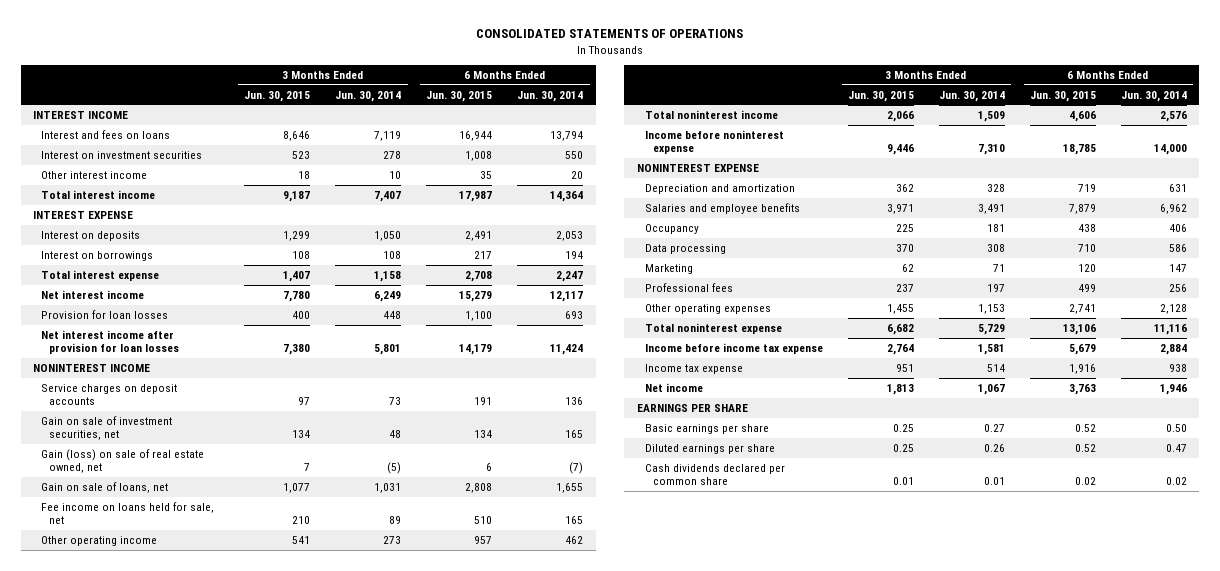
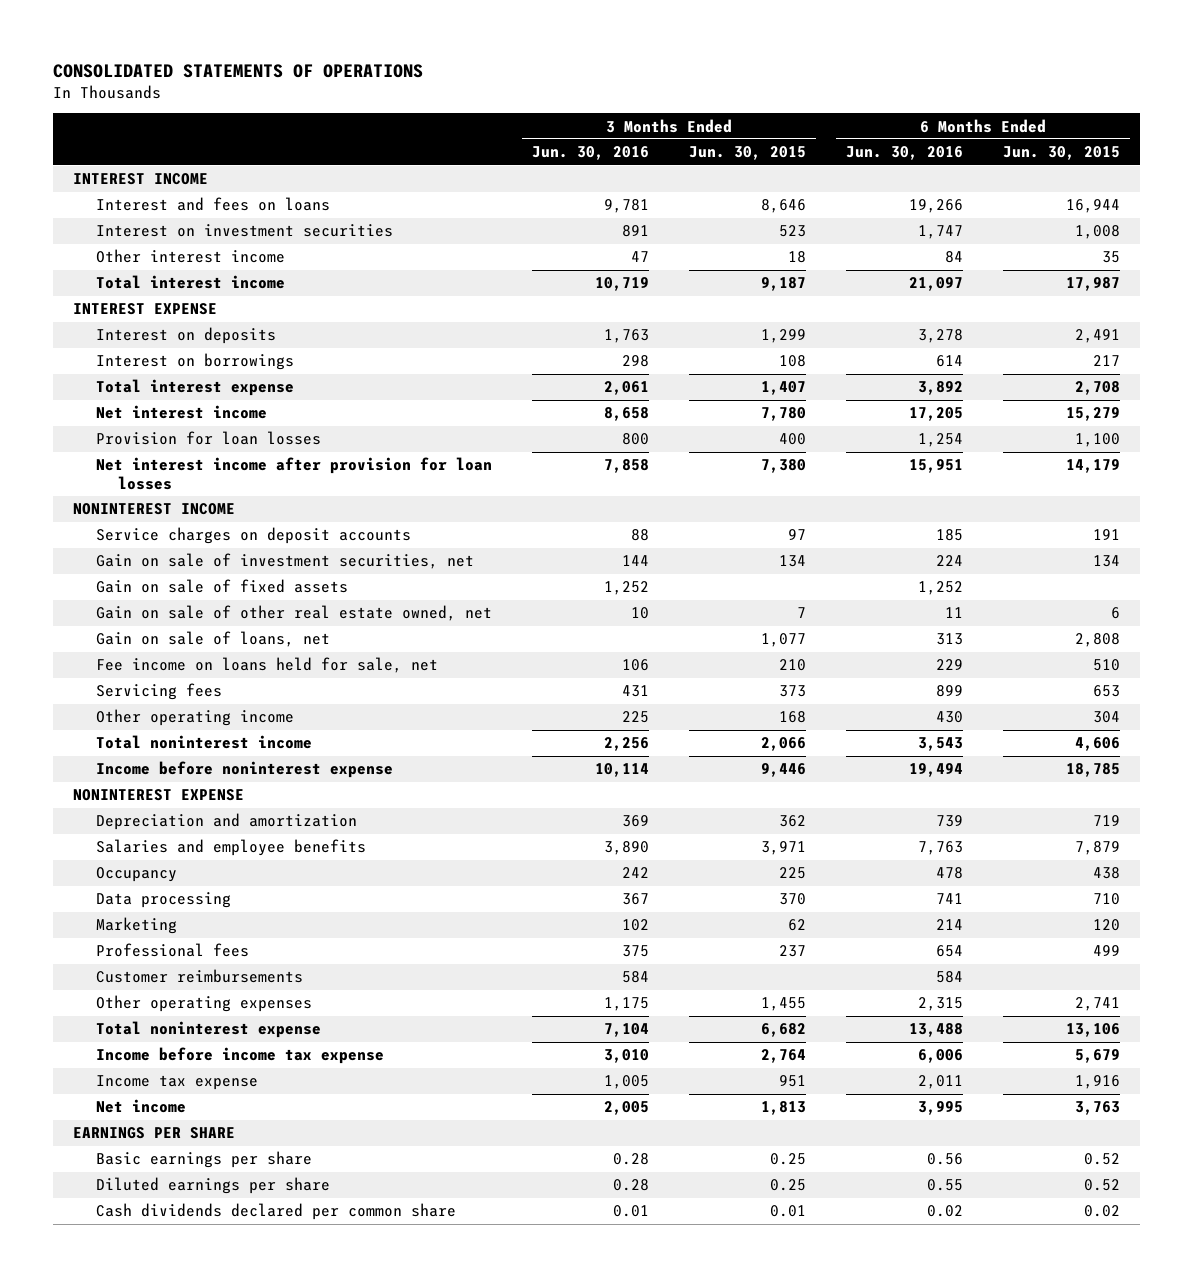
[335,90,402,102] Jun. 30, 2014 -> none
[517,90,584,102] Jun. 30, 2014 -> none
none -> [531,146,649,161] Jun. 30, 2016
none -> [845,146,963,161] Jun. 30, 2016
none -> [95,579,348,594] Gain on sale of fixed assets
[41,448,205,474] Gain (loss) on sale of real estate owned, net -> [95,605,492,622] Gain on sale of other real estate owned, net
none -> [95,683,222,701] Servicing fees
[292,535,311,544] 541 -> [778,711,806,724] 168
[474,535,493,544] 957 -> [1092,711,1120,724] 304
none -> [95,969,303,984] Customer reimbursements

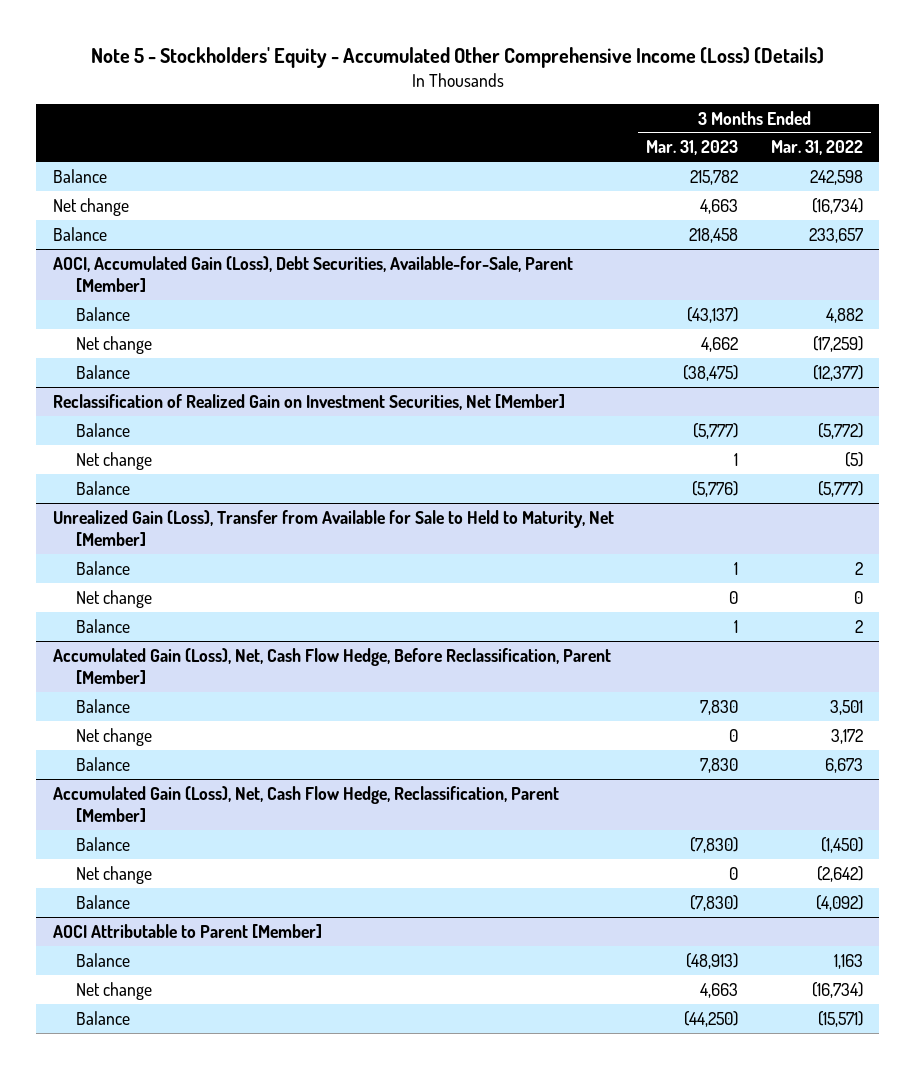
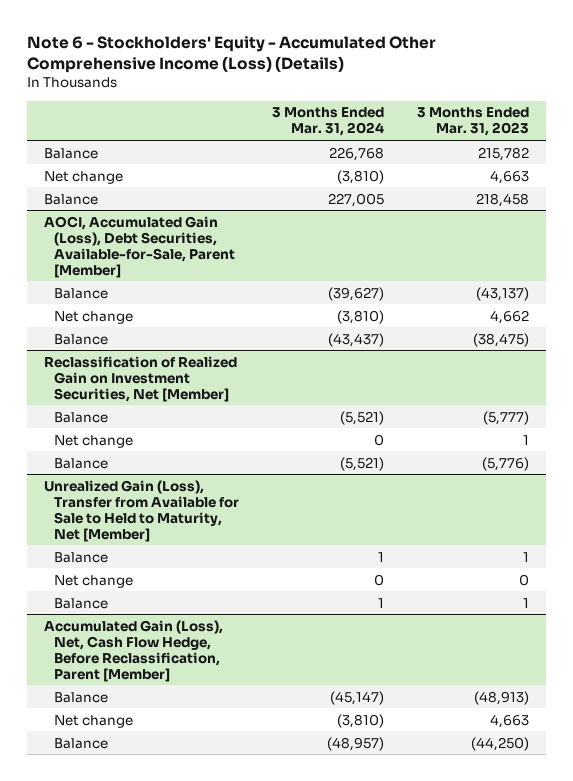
[90,47,824,69] Note 5 - Stockholders' Equity - Accumulated Other Comprehensive Income (Loss) (Details) -> [27,36,437,74] Note 6 - Stockholders' Equity - Accumulated Other Comprehensive Income (Loss) (Details)
[771,140,864,156] Mar. 31, 2022 -> none
none -> [271,107,384,137] 3 Months Ended Mar. 31, 2024
[76,698,131,713] Balance -> none
[76,727,153,746] Net change -> none
[76,756,131,771] Balance -> none
[52,785,559,823] Accumulated Gain (Loss), Net, Cash Flow Hedge, Reclassification, Parent [Member] -> none
[76,836,131,851] Balance -> none
[76,865,153,884] Net change -> none
[76,894,131,909] Balance -> none
[52,923,322,938] AOCI Attributable to Parent [Member] -> none

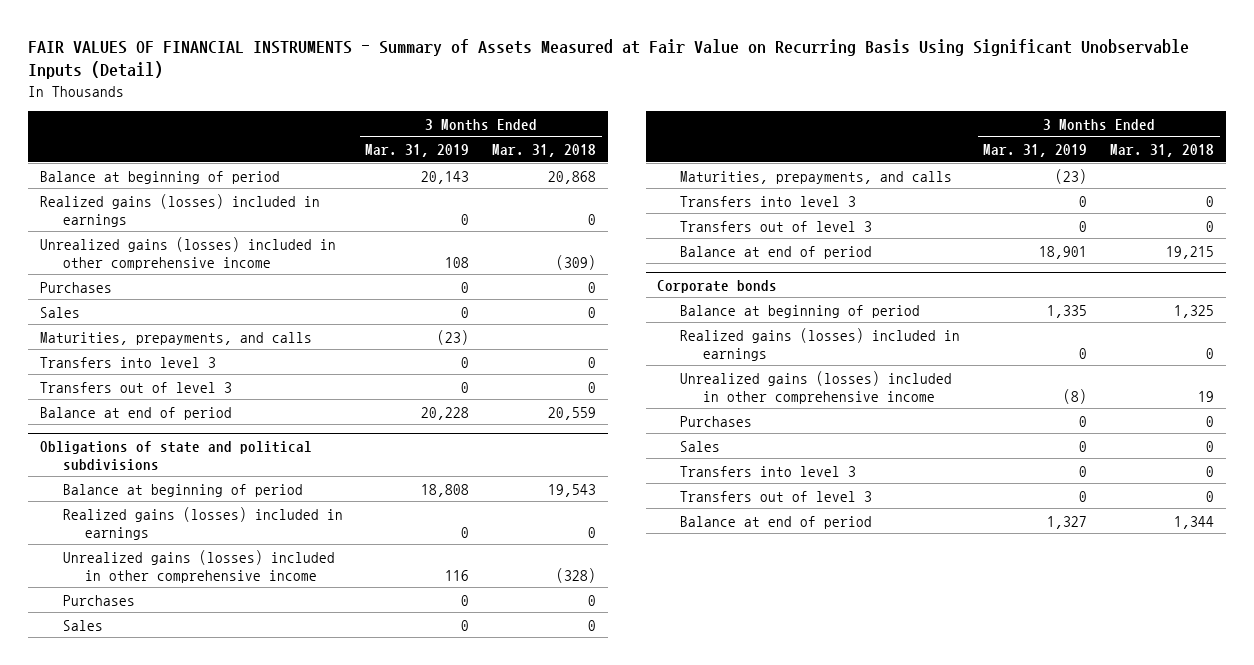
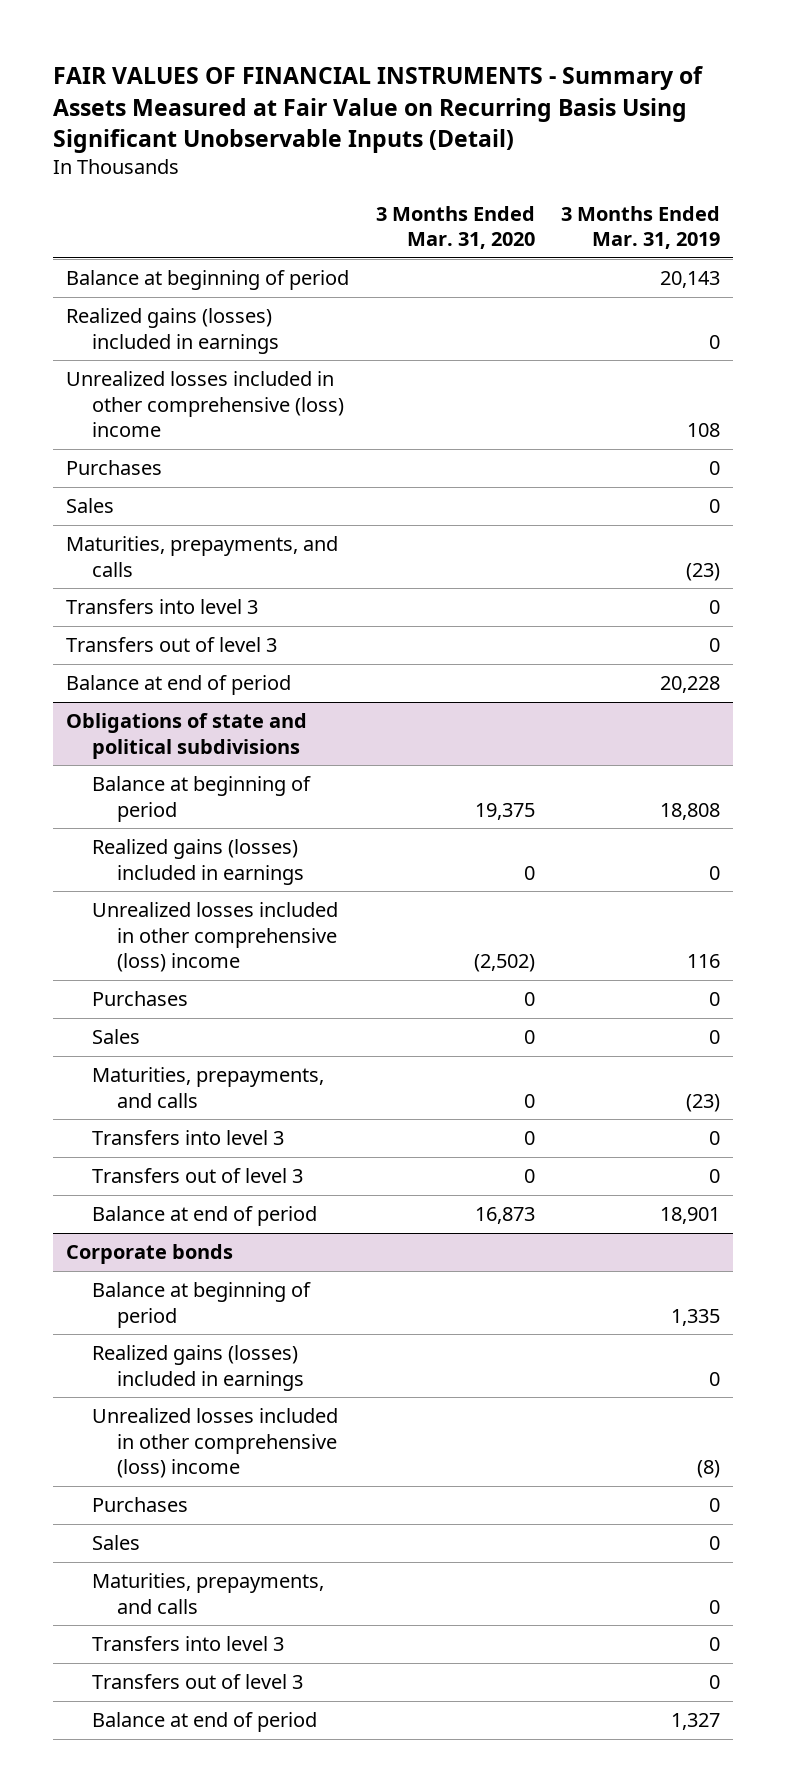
[492,143,597,157] Mar. 31, 2018 -> none
none -> [375,205,535,250] 3 Months Ended Mar. 31, 2020
[39,236,336,270] Unrealized gains (losses) included in other comprehensive income -> [66,371,344,438] Unrealized losses included in other comprehensive (loss) income
[62,549,335,583] Unrealized gains (losses) included in other comprehensive income -> [91,902,338,973] Unrealized losses included in other comprehensive (loss) income
[680,370,953,404] Unrealized gains (losses) included in other comprehensive income -> [91,1408,338,1479] Unrealized losses included in other comprehensive (loss) income
none -> [91,1573,324,1614] Maturities, prepayments, and calls

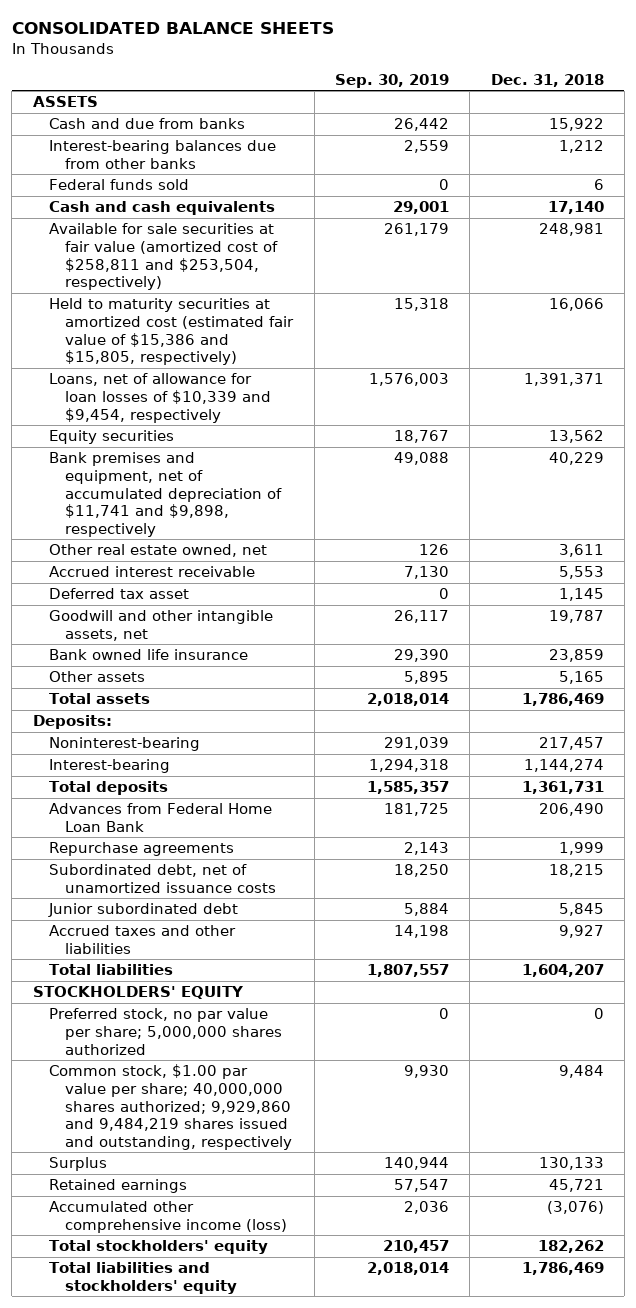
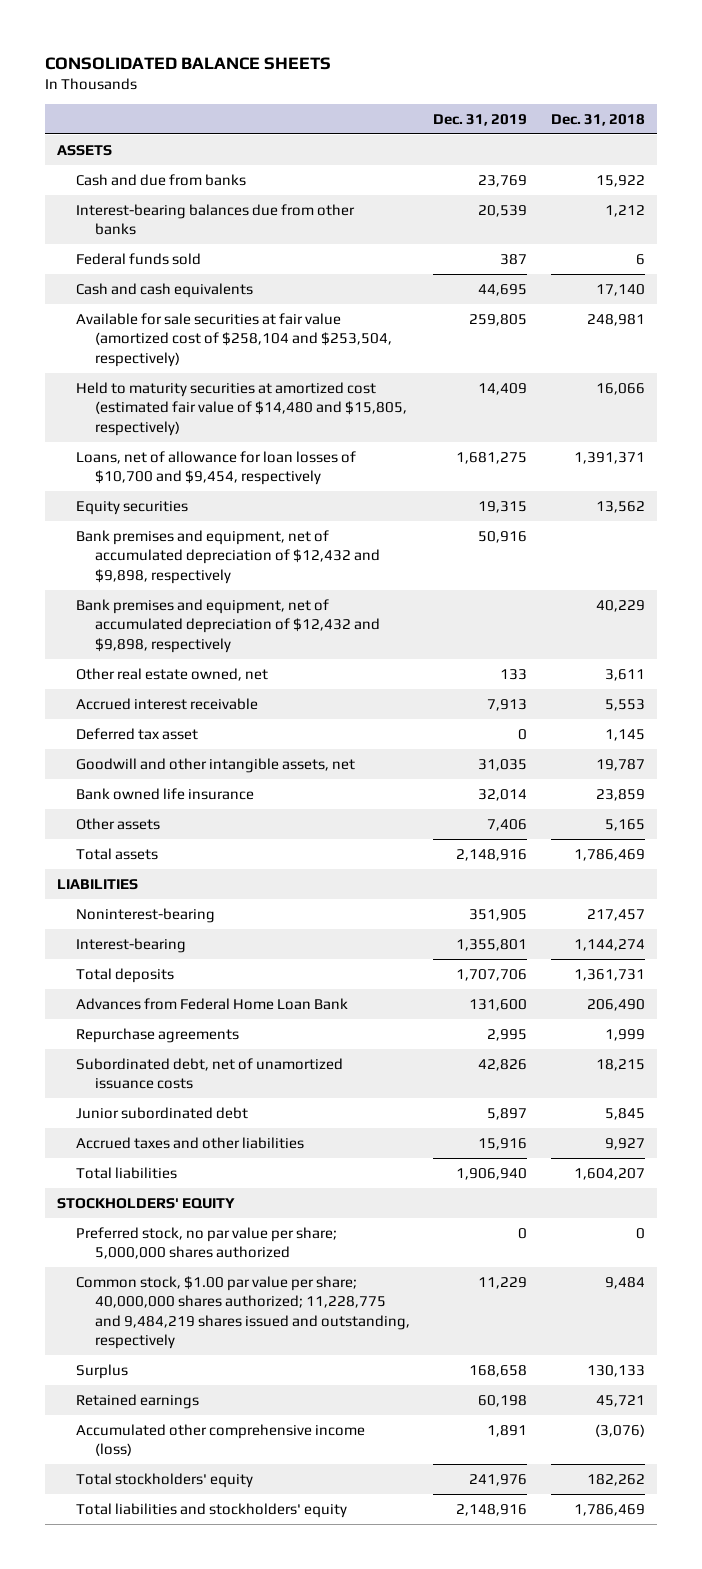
[334,73,449,88] Sep. 30, 2019 -> none
none -> [433,113,528,126] Dec. 31, 2019
[48,223,279,291] Available for sale securities at fair value (amortized cost of $258,811 and $253,504, respectively) -> [75,312,392,367] Available for sale securities at fair value (amortized cost of $258,104 and $253,504, respectively)
[48,298,295,366] Held to maturity securities at amortized cost (estimated fair value of $15,386 and $15,805, respectively) -> [75,381,407,436] Held to maturity securities at amortized cost (estimated fair value of $14,480 and $15,805, respectively)
[48,373,272,423] Loans, net of allowance for loan losses of $10,339 and $9,454, respectively -> [75,450,356,486] Loans, net of allowance for loan losses of $10,700 and $9,454, respectively
none -> [75,529,380,584] Bank premises and equipment, net of accumulated depreciation of $12,432 and $9,898, respectively
[48,452,283,538] Bank premises and equipment, net of accumulated depreciation of $11,741 and $9,898, respectively -> [75,598,380,653] Bank premises and equipment, net of accumulated depreciation of $12,432 and $9,898, respectively
[32,715,112,730] Deposits: -> none
none -> [57,878,139,890] LIABILITIES
[48,1064,293,1151] Common stock, $1.00 par value per share; 40,000,000 shares authorized; 9,929,860 and 9,484,219 shares issued and outstanding, respectively -> [75,1275,410,1350] Common stock, $1.00 par value per share; 40,000,000 shares authorized; 11,228,775 and 9,484,219 shares issued and outstanding, respectively

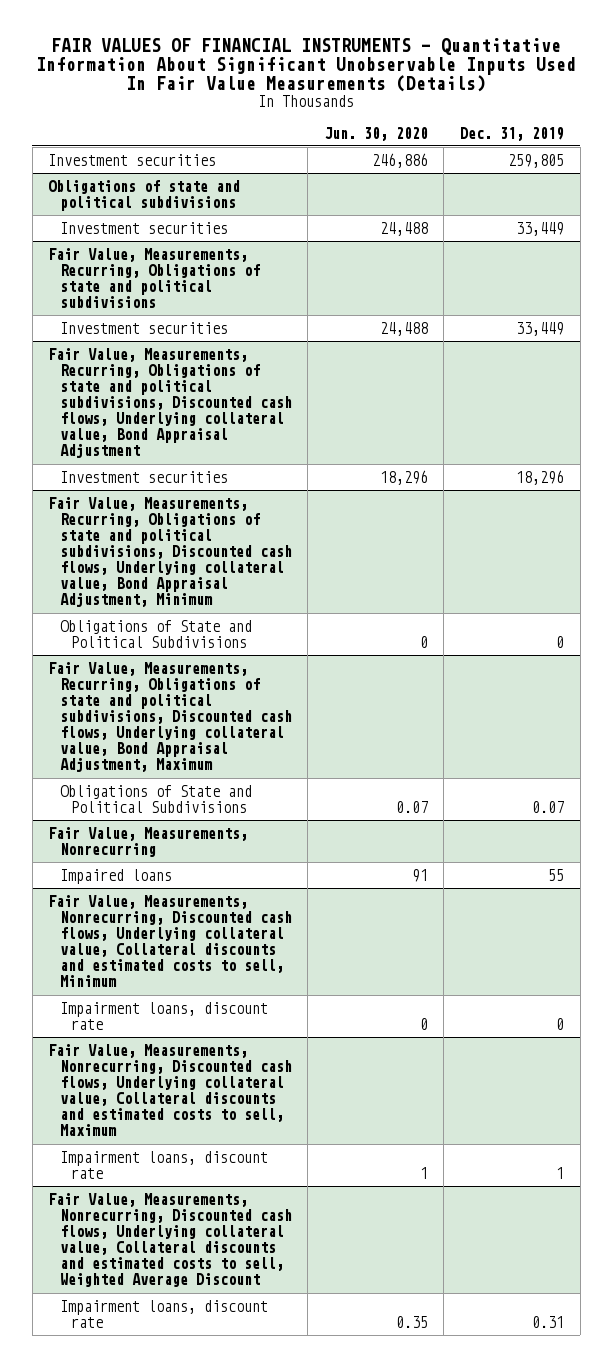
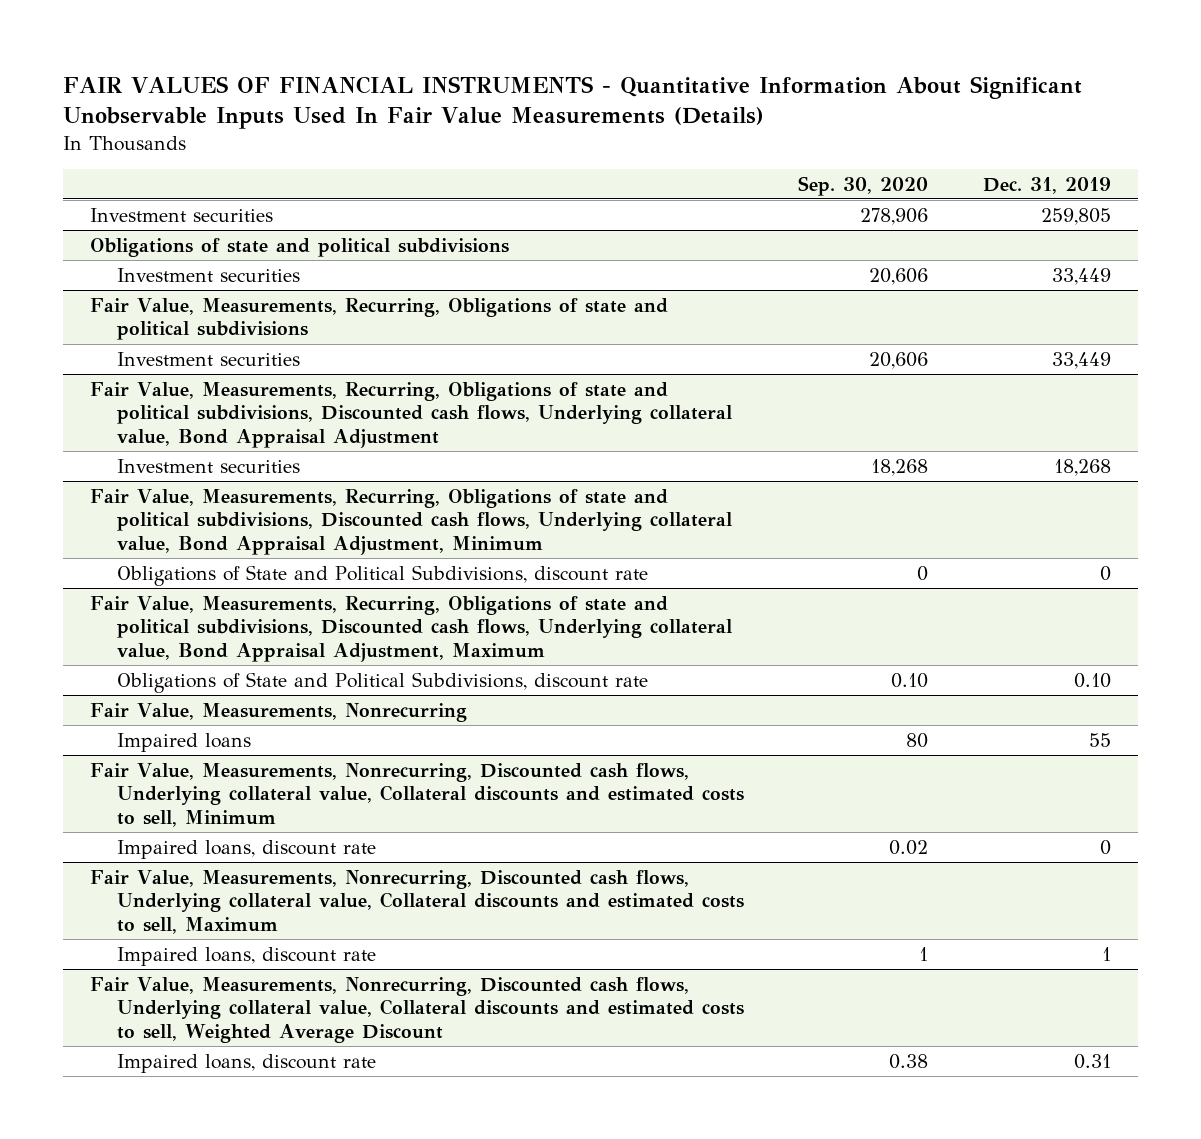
[323,126,428,141] Jun. 30, 2020 -> none
none -> [798,175,929,196] Sep. 30, 2020
[516,469,565,485] 18,296 -> [1053,458,1111,476] 18,268
[59,619,252,648] Obligations of State and Political Subdivisions -> [116,564,648,586] Obligations of State and Political Subdivisions, discount rate
[59,784,252,813] Obligations of State and Political Subdivisions -> [116,671,648,693] Obligations of State and Political Subdivisions, discount rate
[532,800,565,813] 0.07 -> [1073,672,1111,688] 0.10
[59,1001,268,1030] Impairment loans, discount rate -> [116,839,376,859] Impaired loans, discount rate
[59,1150,268,1179] Impairment loans, discount rate -> [116,946,376,966] Impaired loans, discount rate
[59,1299,268,1328] Impairment loans, discount rate -> [116,1053,376,1073] Impaired loans, discount rate

